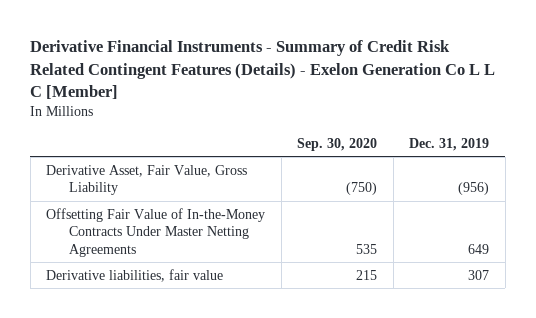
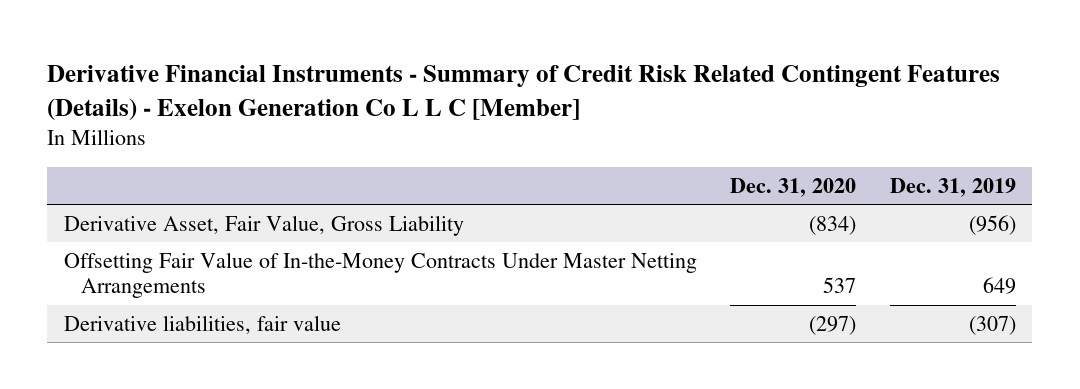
[297,137,378,151] Sep. 30, 2020 -> none
none -> [730,178,857,198] Dec. 31, 2020
[46,207,266,257] Offsetting Fair Value of In-the-Money Contracts Under Master Netting Agreements -> [64,251,698,299] Offsetting Fair Value of In-the-Money Contracts Under Master Netting Arrangements
[468,269,490,280] 307 -> [968,315,1016,335] (307)

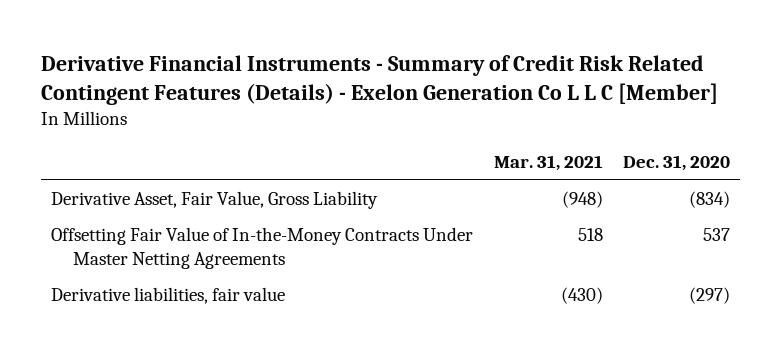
[889,178,1016,198] Dec. 31, 2019 -> none
none -> [493,155,603,172] Mar. 31, 2021
[64,251,698,299] Offsetting Fair Value of In-the-Money Contracts Under Master Netting Arrangements -> [51,227,474,270] Offsetting Fair Value of In-the-Money Contracts Under Master Netting Agreements

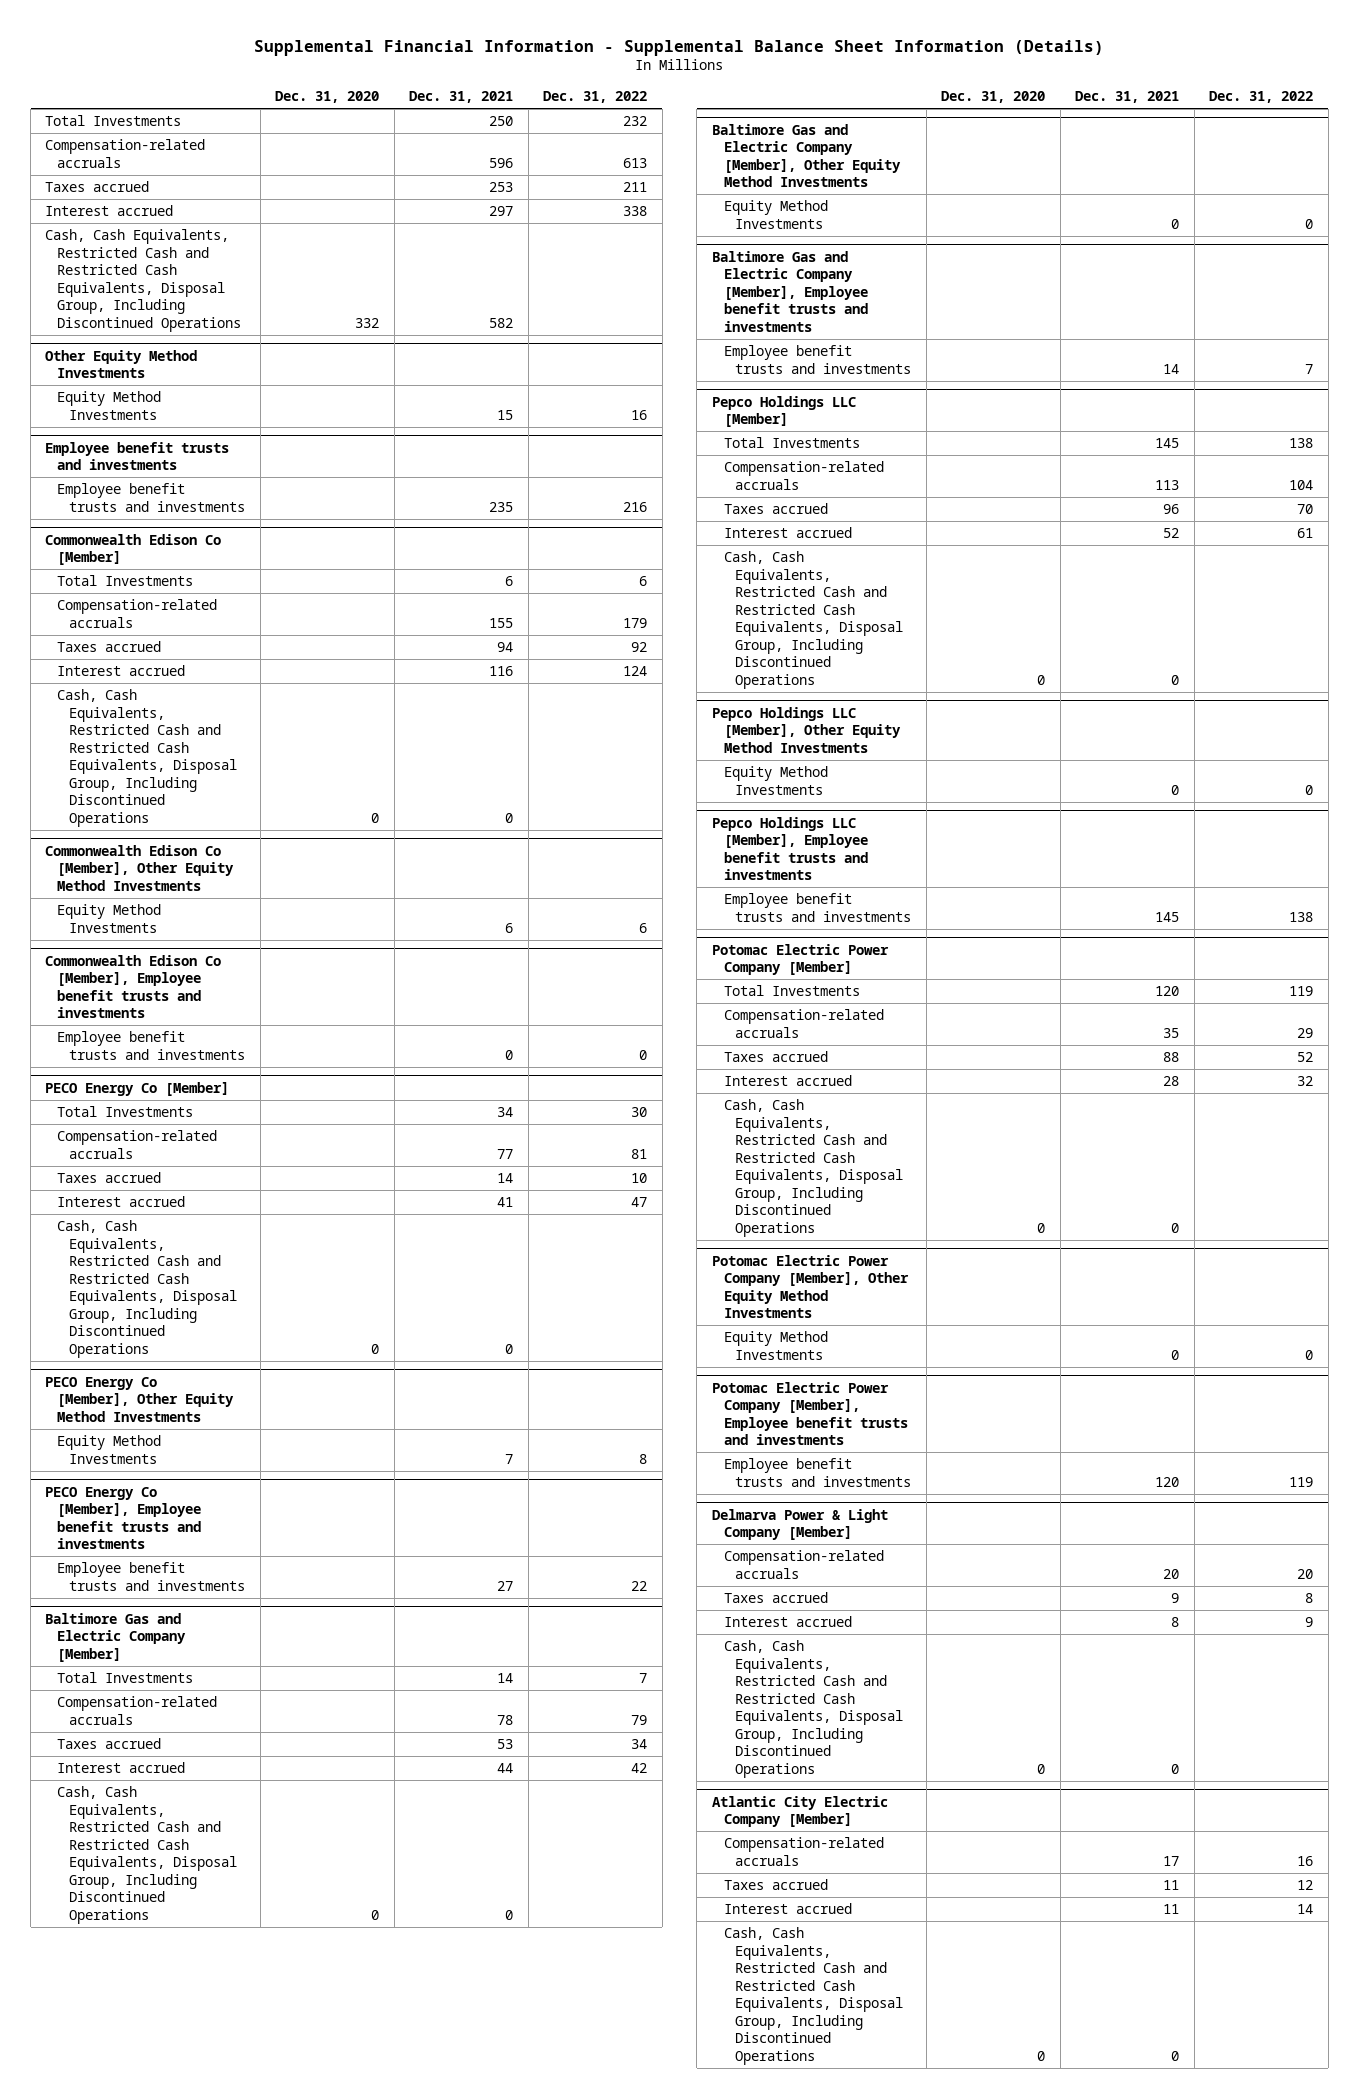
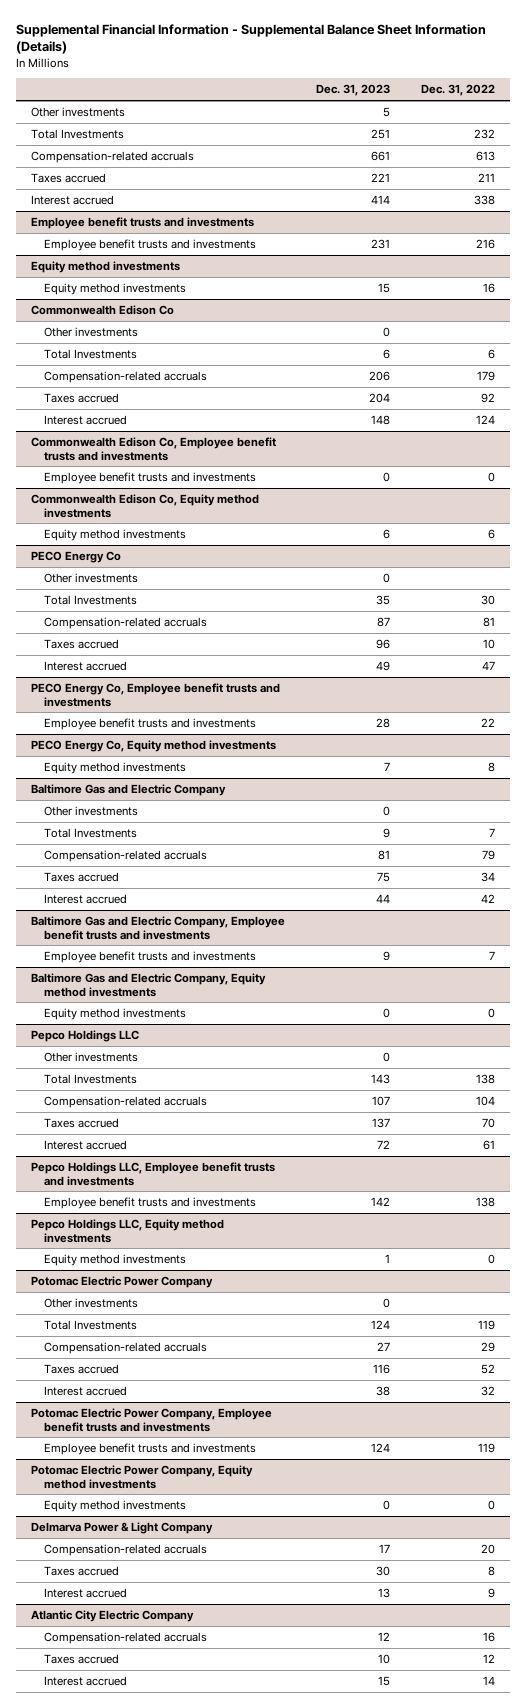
[275,91,380,104] Dec. 31, 2020 -> none
[409,91,514,104] Dec. 31, 2021 -> none
none -> [316,84,391,97] Dec. 31, 2023
none -> [31,106,126,117] Other investments
[45,228,242,332] Cash, Cash Equivalents, Restricted Cash and Restricted Cash Equivalents, Disposal Group, Including Discontinued Operations -> none
[45,349,198,379] Other Equity Method Investments -> none
[57,390,162,420] Equity Method Investments -> none
none -> [31,260,181,273] Equity method investments
none -> [44,282,187,295] Equity method investments
[45,533,222,566] Commonwealth Edison Co [Member] -> [31,304,175,315] Commonwealth Edison Co
none -> [44,326,139,337] Other investments
[57,688,238,827] Cash, Cash Equivalents, Restricted Cash and Restricted Cash Equivalents, Disposal Group, Including Discontinued Operations -> none
[45,844,235,891] Commonwealth Edison Co [Member], Other Equity Method Investments -> none
[57,903,162,933] Equity Method Investments -> none
[45,954,222,1019] Commonwealth Edison Co [Member], Employee benefit trusts and investments -> [31,436,277,461] Commonwealth Edison Co, Employee benefit trusts and investments
none -> [31,493,260,518] Commonwealth Edison Co, Equity method investments
none -> [44,528,187,541] Equity method investments
[45,1081,230,1096] PECO Energy Co [Member] -> [31,550,122,563] PECO Energy Co
none -> [44,572,139,583] Other investments
[57,1219,238,1358] Cash, Cash Equivalents, Restricted Cash and Restricted Cash Equivalents, Disposal Group, Including Discontinued Operations -> none
[45,1376,235,1422] PECO Energy Co [Member], Other Equity Method Investments -> none
[57,1434,162,1464] Equity Method Investments -> none
[45,1486,202,1550] PECO Energy Co [Member], Employee benefit trusts and investments -> [31,682,281,707] PECO Energy Co, Employee benefit trusts and investments
none -> [31,739,277,752] PECO Energy Co, Equity method investments
none -> [44,761,187,774] Equity method investments
[45,1612,187,1662] Baltimore Gas and Electric Company [Member] -> [31,783,227,796] Baltimore Gas and Electric Company
none -> [44,805,139,816] Other investments
[57,1785,238,1924] Cash, Cash Equivalents, Restricted Cash and Restricted Cash Equivalents, Disposal Group, Including Discontinued Operations -> none
[711,123,901,188] Baltimore Gas and Electric Company [Member], Other Equity Method Investments -> none
[723,199,828,229] Equity Method Investments -> none
[711,250,868,332] Baltimore Gas and Electric Company [Member], Employee benefit trusts and investments -> [31,915,286,940] Baltimore Gas and Electric Company, Employee benefit trusts and investments
none -> [31,972,267,997] Baltimore Gas and Electric Company, Equity method investments
none -> [44,1007,187,1020] Equity method investments
[711,395,856,428] Pepco Holdings LLC [Member] -> [31,1029,140,1042] Pepco Holdings LLC
none -> [44,1051,139,1062] Other investments
[723,550,904,689] Cash, Cash Equivalents, Restricted Cash and Restricted Cash Equivalents, Disposal Group, Including Discontinued Operations -> none
[711,706,901,753] Pepco Holdings LLC [Member], Other Equity Method Investments -> none
[723,765,828,795] Equity Method Investments -> none
[711,816,868,881] Pepco Holdings LLC [Member], Employee benefit trusts and investments -> [31,1161,276,1186] Pepco Holdings LLC, Employee benefit trusts and investments
none -> [31,1218,225,1243] Pepco Holdings LLC, Equity method investments
none -> [44,1253,187,1266] Equity method investments
[711,943,889,976] Potomac Electric Power Company [Member] -> [31,1275,214,1288] Potomac Electric Power Company
none -> [44,1297,139,1308] Other investments
[723,1098,904,1237] Cash, Cash Equivalents, Restricted Cash and Restricted Cash Equivalents, Disposal Group, Including Discontinued Operations -> none
[711,1254,909,1319] Potomac Electric Power Company [Member], Other Equity Method Investments -> none
[723,1330,828,1360] Equity Method Investments -> none
[711,1381,908,1446] Potomac Electric Power Company [Member], Employee benefit trusts and investments -> [31,1407,273,1432] Potomac Electric Power Company, Employee benefit trusts and investments
none -> [31,1464,254,1489] Potomac Electric Power Company, Equity method investments
none -> [44,1499,187,1512] Equity method investments
[711,1508,888,1541] Delmarva Power & Light Company [Member] -> [31,1521,214,1534] Delmarva Power & Light Company
[723,1639,904,1778] Cash, Cash Equivalents, Restricted Cash and Restricted Cash Equivalents, Disposal Group, Including Discontinued Operations -> none
[711,1795,888,1828] Atlantic City Electric Company [Member] -> [31,1609,195,1622] Atlantic City Electric Company
[723,1926,904,2065] Cash, Cash Equivalents, Restricted Cash and Restricted Cash Equivalents, Disposal Group, Including Discontinued Operations -> none

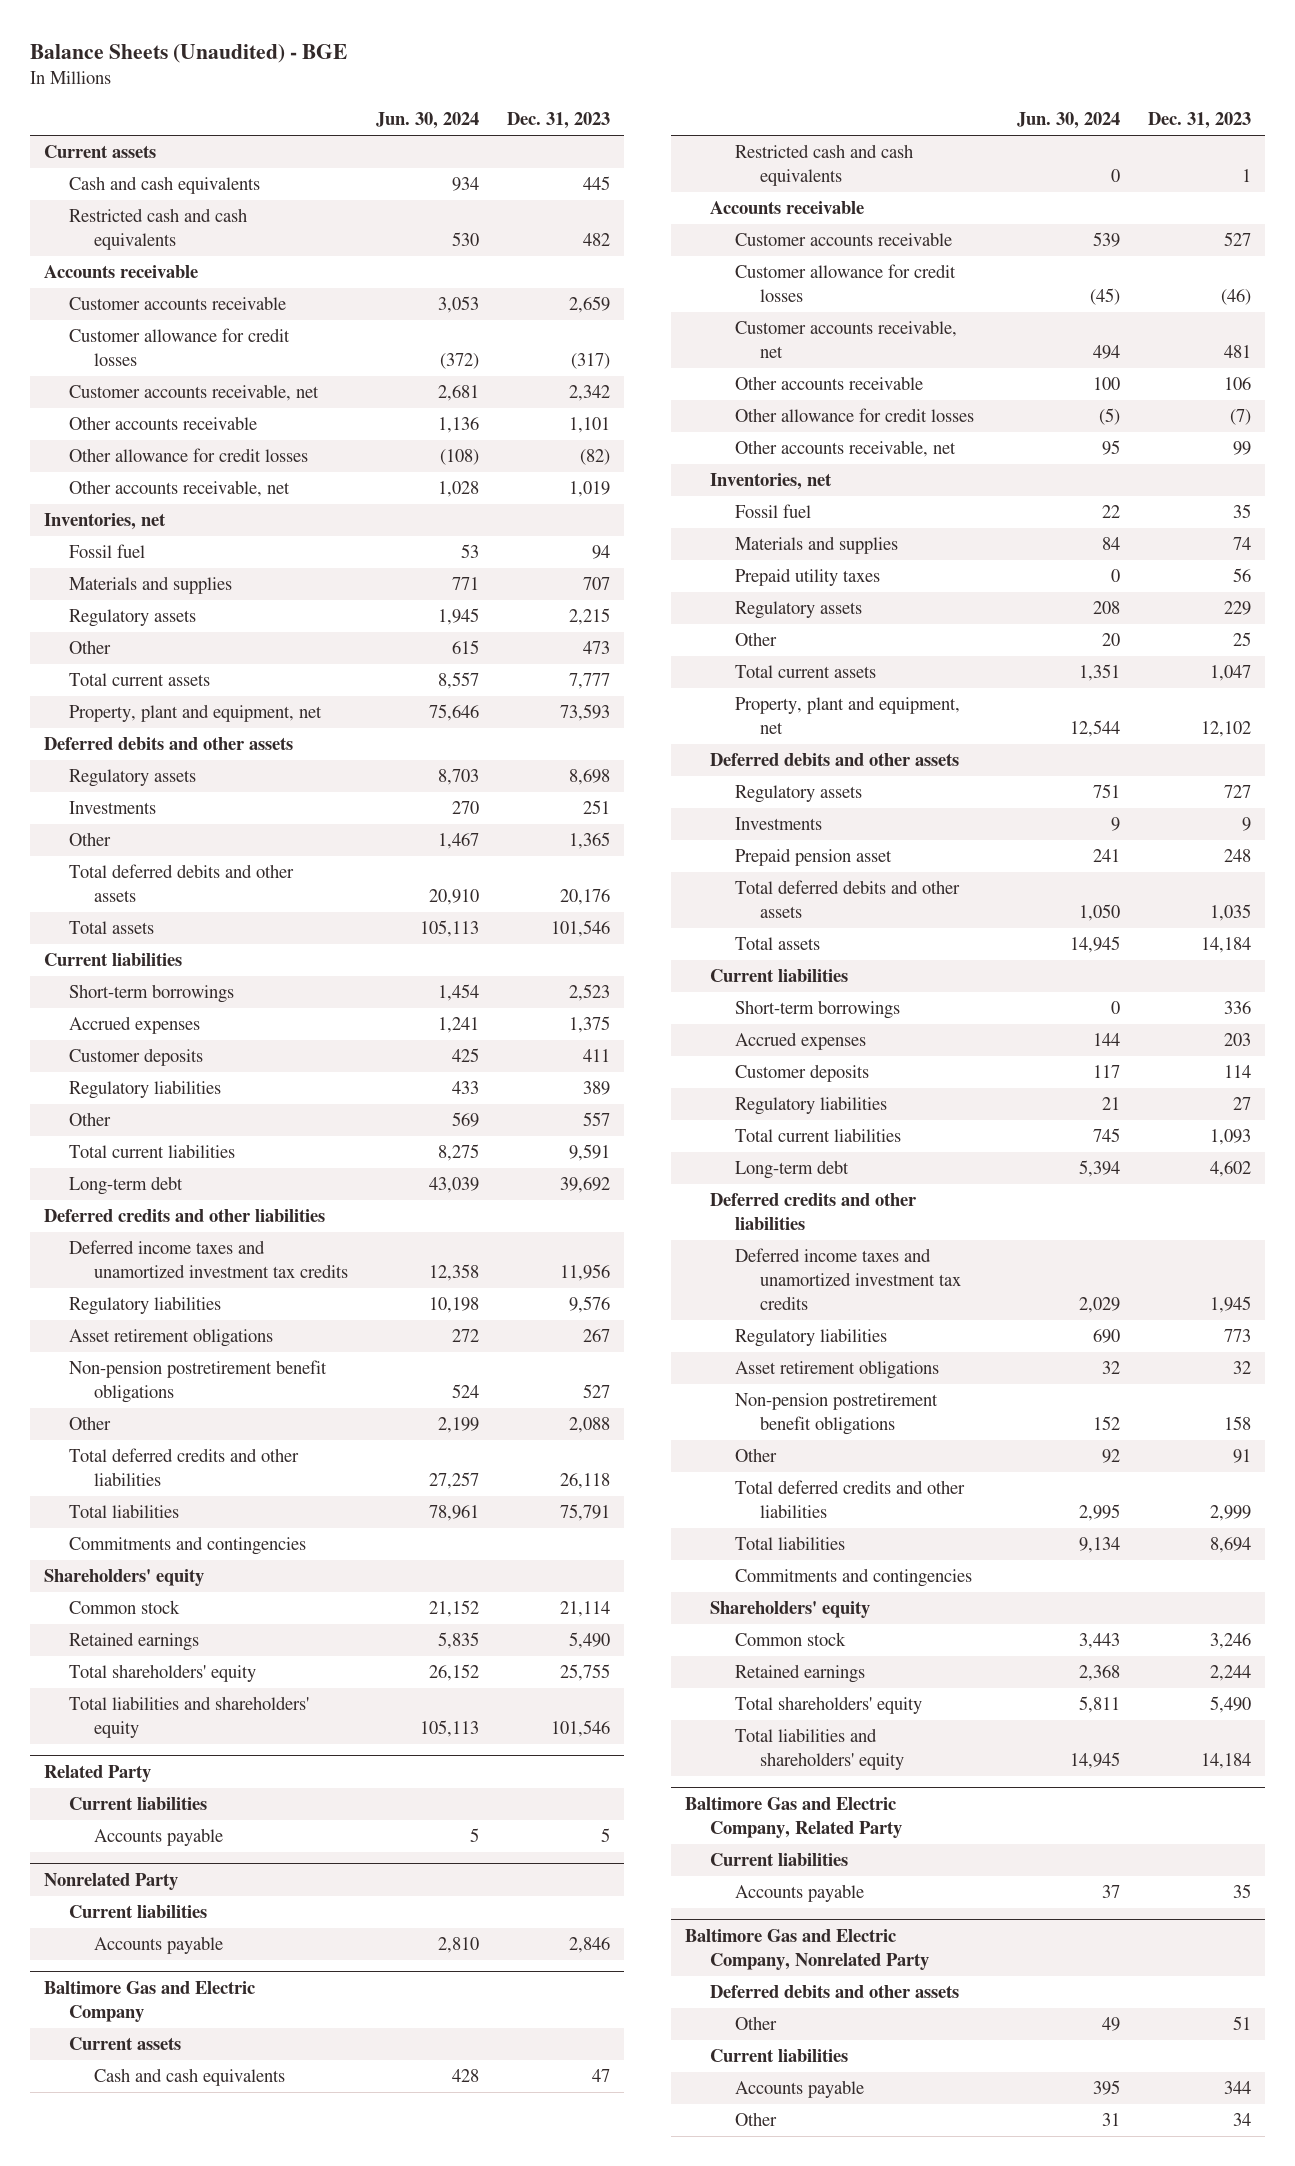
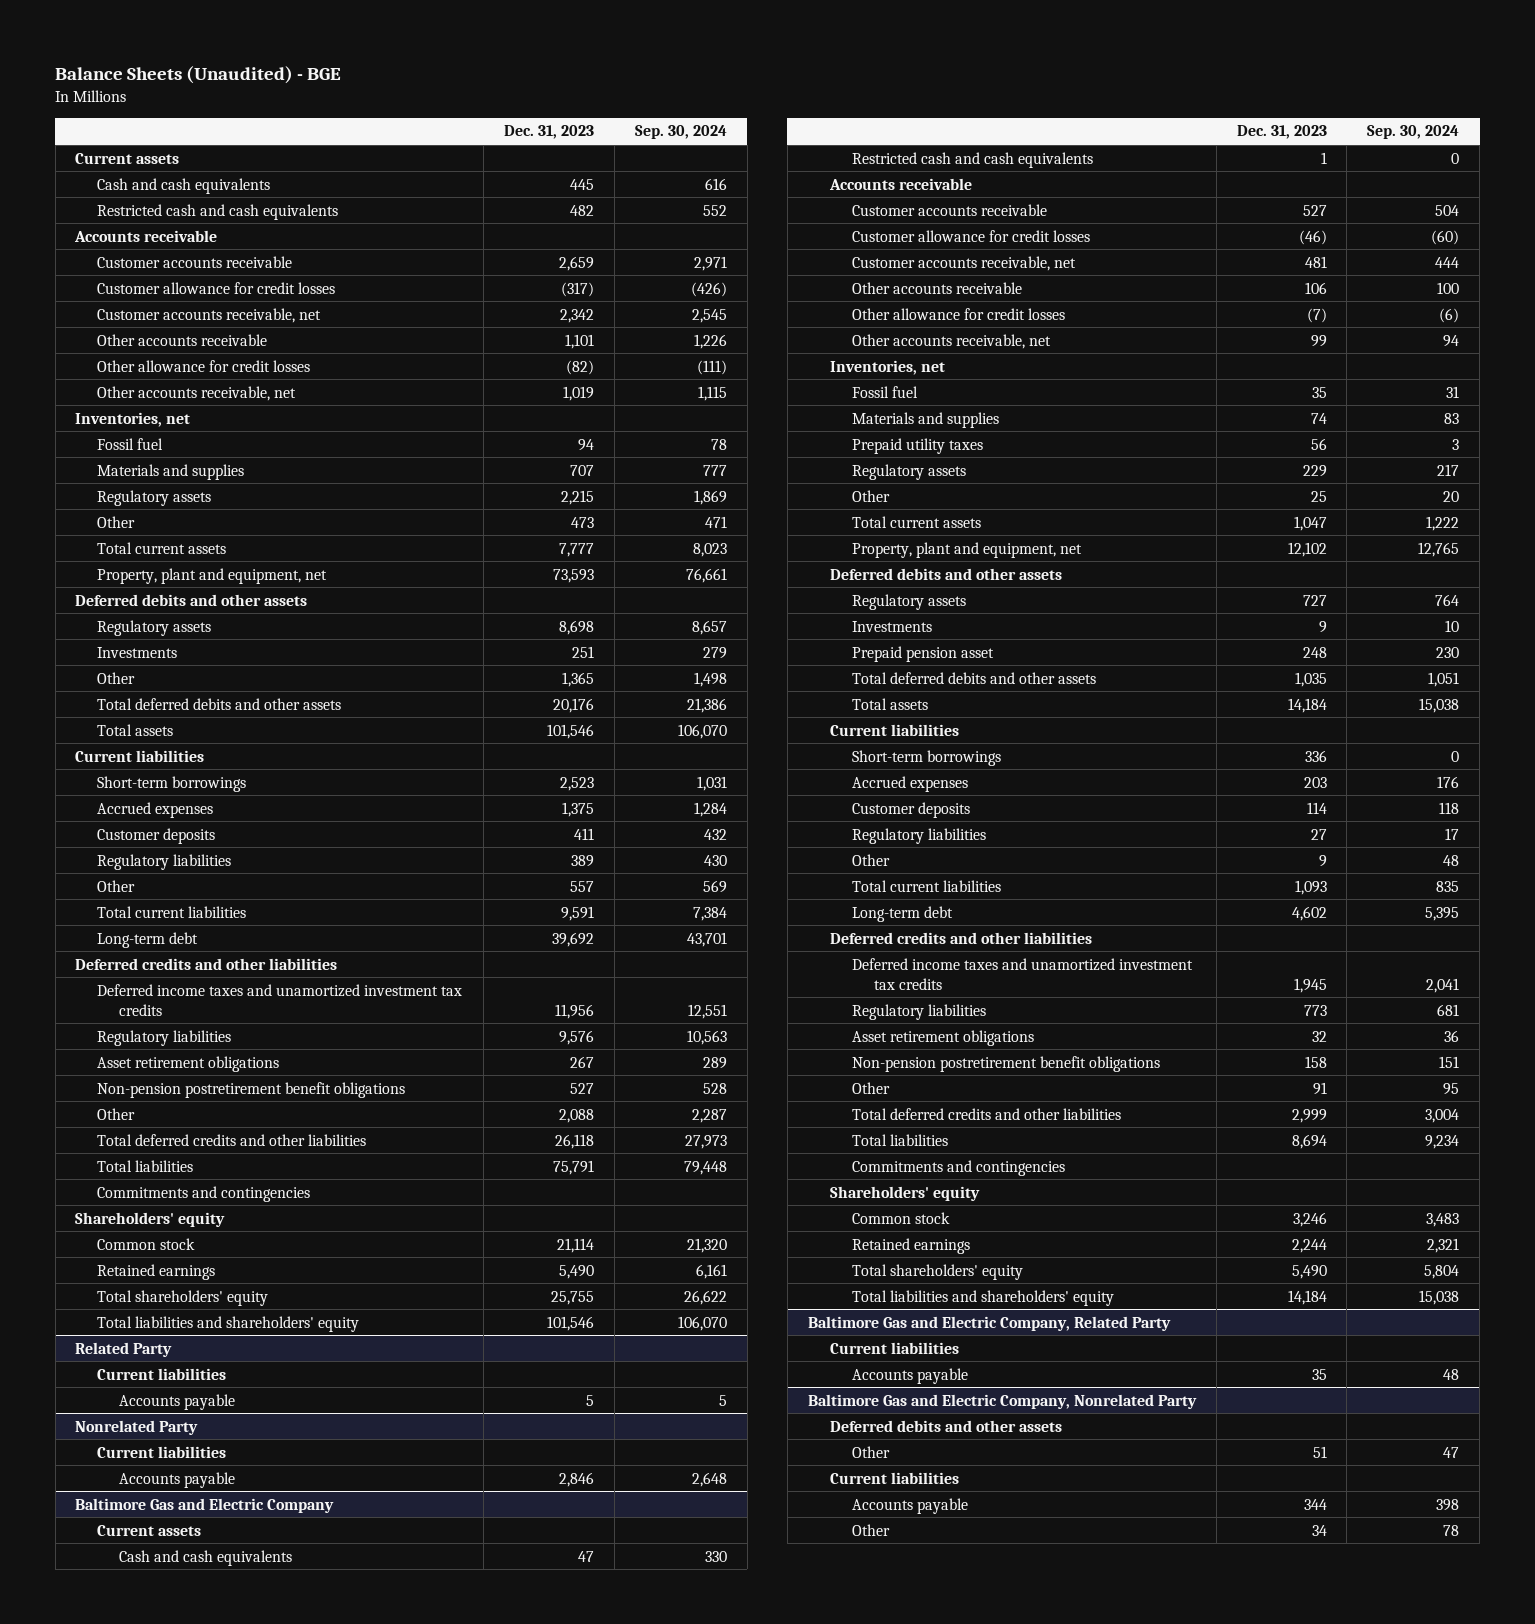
[376,111,480,129] Jun. 30, 2024 -> none
none -> [634,125,727,140] Sep. 30, 2024
none -> [851,853,890,866] Other

